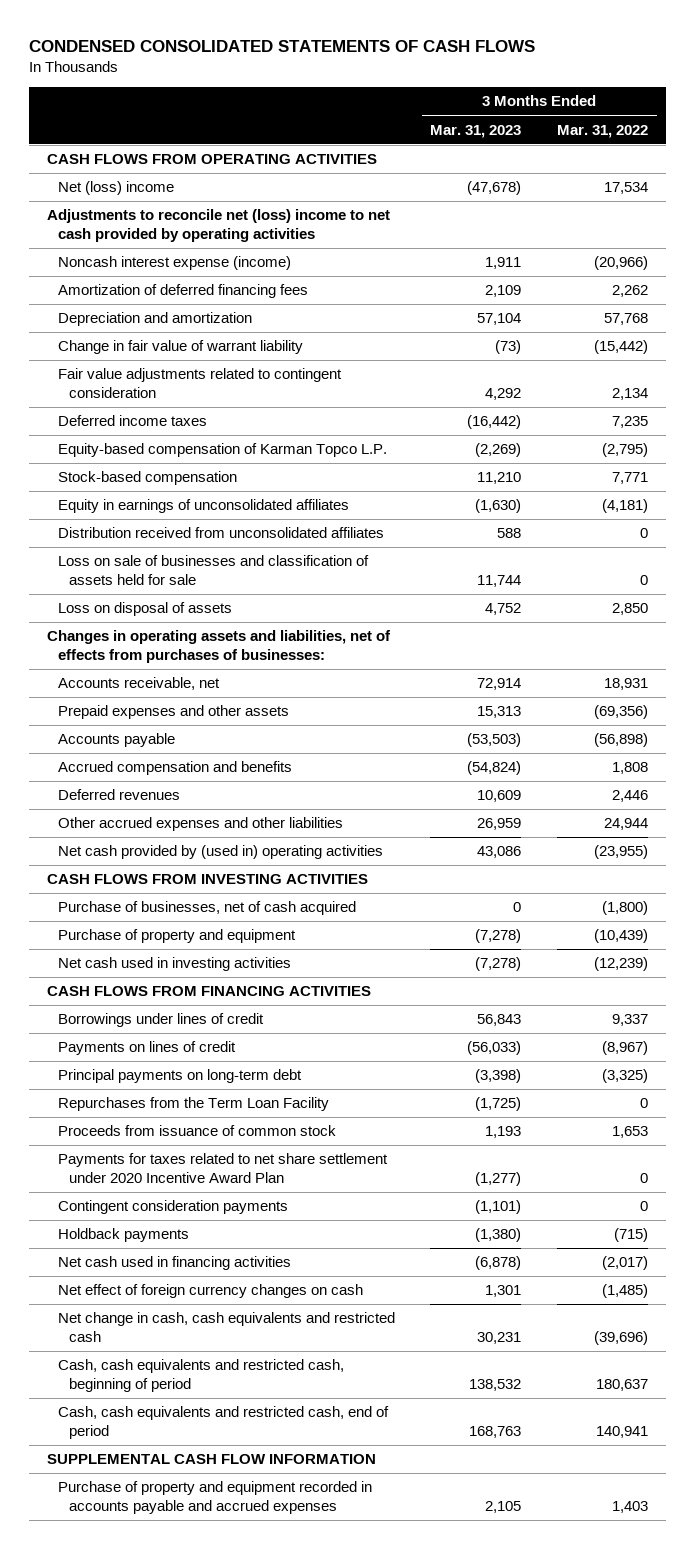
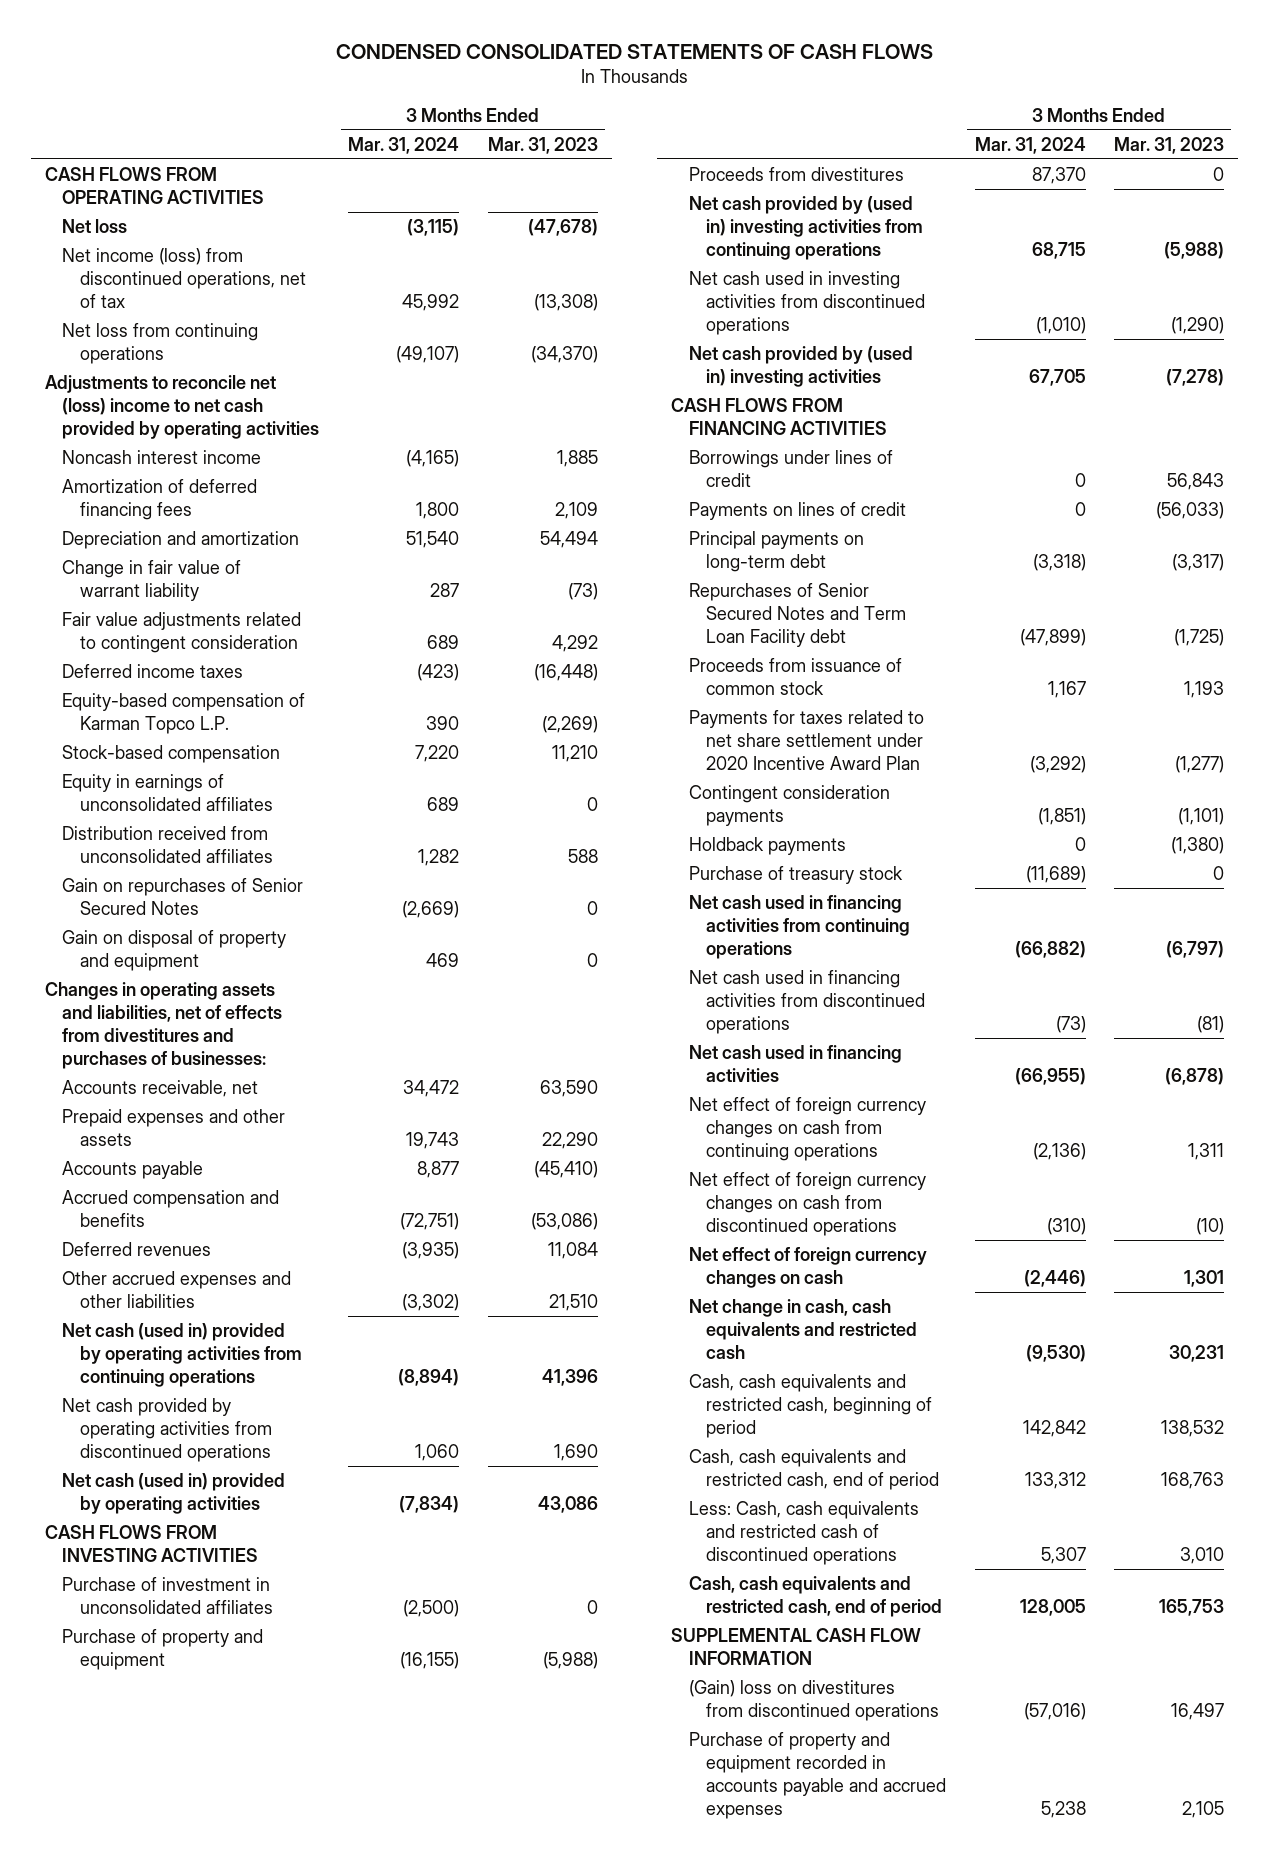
[556,124,648,138] Mar. 31, 2022 -> none
none -> [348,136,460,154] Mar. 31, 2024
none -> [62,219,128,234] Net loss
none -> [62,248,306,309] Net income (loss) from discontinued operations, net of tax
[58,181,175,196] Net (loss) income -> [62,323,259,365] Net loss from continuing operations
[467,181,522,196] (47,678) -> [530,346,598,364] (34,370)
[58,256,292,271] Noncash interest expense (income) -> [62,450,262,465] Noncash interest income
[485,257,522,270] 1,911 -> [556,450,598,468] 1,885
[477,313,522,326] 57,104 -> [539,531,598,549] 54,494
[467,415,522,430] (16,442) -> [533,664,598,682] (16,448)
[475,499,522,514] (1,630) -> [586,797,598,812] 0
[58,555,370,586] Loss on sale of businesses and classification of assets held for sale -> none
[58,602,233,617] Loss on disposal of assets -> none
none -> [62,878,304,916] Gain on repurchases of Senior Secured Notes
none -> [62,930,287,972] Gain on disposal of property and equipment
[46,630,391,664] Changes in operating assets and liabilities, net of effects from purchases of businesses: -> [44,982,283,1070] Changes in operating assets and liabilities, net of effects from divestitures and purchases of businesses:
[477,678,522,691] 72,914 -> [539,1080,598,1098] 63,590
[477,706,522,719] 15,313 -> [541,1132,598,1150] 22,290
[467,733,522,748] (53,503) -> [533,1161,598,1179] (45,410)
[467,761,522,776] (54,824) -> [530,1213,598,1231] (53,086)
[477,790,522,803] 10,609 -> [547,1242,598,1260] 11,084
[477,818,522,831] 26,959 -> [548,1294,598,1312] 21,510
none -> [62,1323,302,1388] Net cash (used in) provided by operating activities from continuing operations
none -> [62,1398,272,1463] Net cash provided by operating activities from discontinued operations
[58,845,384,860] Net cash provided by (used in) operating activities -> [62,1473,286,1515] Net cash (used in) provided by operating activities
[58,901,357,916] Purchase of businesses, net of cash acquired -> none
none -> [62,1577,273,1615] Purchase of investment in unconsolidated affiliates
[475,929,522,944] (7,278) -> [542,1652,598,1670] (5,988)
none -> [688,167,904,182] Proceeds from divestitures
none -> [688,196,924,261] Net cash provided by (used in) investing activities from continuing operations
none -> [688,271,926,336] Net cash used in investing activities from discontinued operations
[58,957,292,972] Net cash used in investing activities -> [688,346,913,388] Net cash provided by (used in) investing activities
[475,1069,522,1084] (3,398) -> [1172,554,1225,572] (3,317)
[58,1097,330,1112] Repurchases from the Term Loan Facility -> [688,583,907,648] Repurchases of Senior Secured Notes and Term Loan Facility debt
none -> [688,866,903,885] Purchase of treasury stock
none -> [688,895,911,960] Net cash used in financing activities from continuing operations
none -> [688,970,926,1035] Net cash used in financing activities from discontinued operations
none -> [688,1097,926,1162] Net effect of foreign currency changes on cash from continuing operations
none -> [688,1172,926,1237] Net effect of foreign currency changes on cash from discontinued operations
none -> [688,1501,919,1566] Less: Cash, cash equivalents and restricted cash of discontinued operations
none -> [688,1576,943,1618] Cash, cash equivalents and restricted cash, end of period
none -> [688,1680,940,1722] (Gain) loss on divestitures from discontinued operations

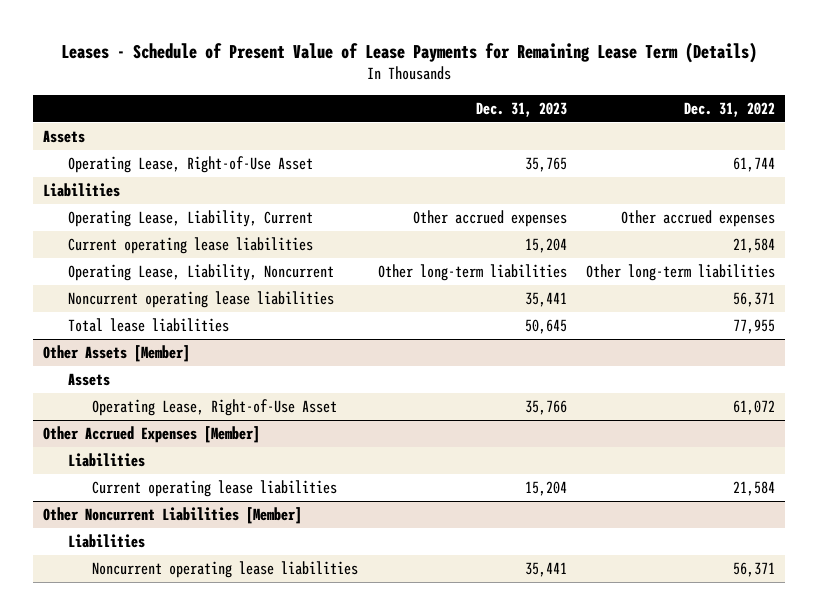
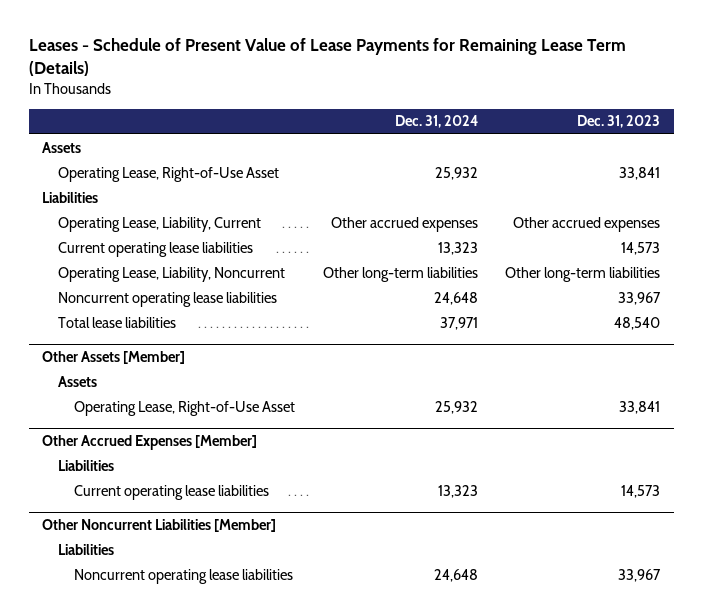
[684,102,776,118] Dec. 31, 2022 -> none
none -> [394,115,478,129] Dec. 31, 2024
[524,156,567,172] 35,765 -> [619,166,661,180] 33,841
[524,237,567,253] 15,204 -> [621,241,661,255] 14,573
[524,291,567,307] 35,441 -> [618,291,662,305] 33,967
[524,318,567,334] 50,645 -> [614,316,661,330] 48,540
[524,399,567,415] 35,766 -> [619,400,661,414] 33,841
[524,480,567,496] 15,204 -> [621,484,661,498] 14,573
[524,561,567,577] 35,441 -> [618,568,662,582] 33,967

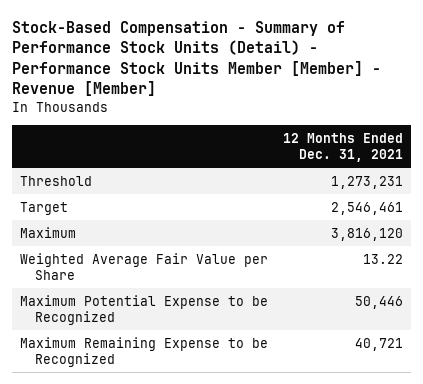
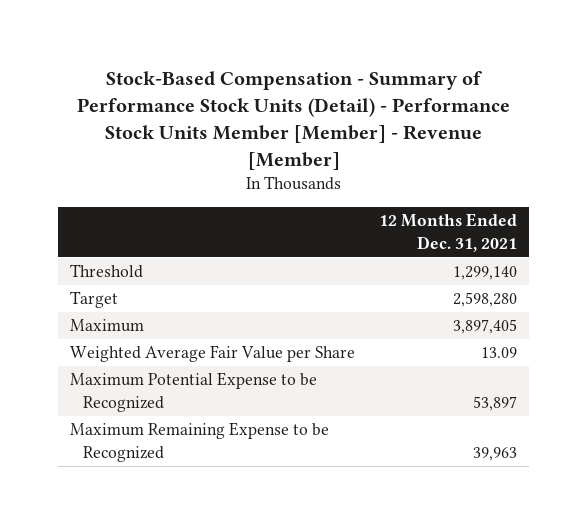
[331,175,404,189] 1,273,231 -> [452,266,517,281] 1,299,140
[331,201,404,215] 2,546,461 -> [452,292,517,308] 2,598,280
[331,227,404,241] 3,816,120 -> [452,319,517,335] 3,897,405
[363,253,404,264] 13.22 -> [480,347,517,359] 13.09
[355,295,404,309] 50,446 -> [472,395,517,411] 53,897
[355,337,404,351] 40,721 -> [472,446,517,461] 39,963

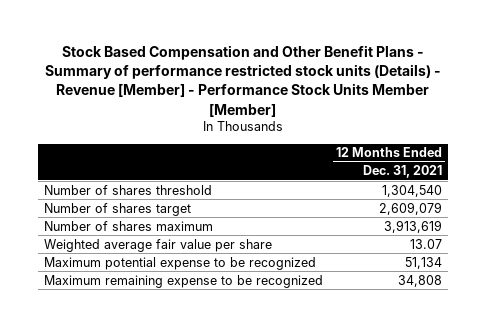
[76,71,510,171] Stock-Based Compensation - Summary of Performance Stock Units (Detail) - Performance Stock Units Member [Member] - Revenue [Member] -> [45,45,442,117] Stock Based Compensation and Other Benefit Plans - Summary of performance restricted stock units (Details) - Revenue [Member] - Performance Stock Units Member [Member]
[70,264,144,279] Threshold -> [44,184,213,195] Number of shares threshold
[452,266,517,281] 1,299,140 -> [381,184,442,197] 1,304,540
[70,291,119,309] Target -> [44,202,192,216] Number of shares target
[452,292,517,308] 2,598,280 -> [378,201,442,215] 2,609,079
[70,319,145,333] Maximum -> [44,220,214,231] Number of shares maximum
[452,319,517,335] 3,897,405 -> [383,219,442,233] 3,913,619
[70,345,356,363] Weighted Average Fair Value per Share -> [44,238,273,252] Weighted average fair value per share
[480,347,517,359] 13.09 -> [409,238,442,249] 13.07
[70,372,318,412] Maximum Potential Expense to be Recognized -> [44,256,317,270] Maximum potential expense to be recognized
[472,395,517,411] 53,897 -> [404,256,442,269] 51,134
[70,422,330,462] Maximum Remaining Expense to be Recognized -> [44,274,324,288] Maximum remaining expense to be recognized
[472,446,517,461] 39,963 -> [397,274,442,287] 34,808

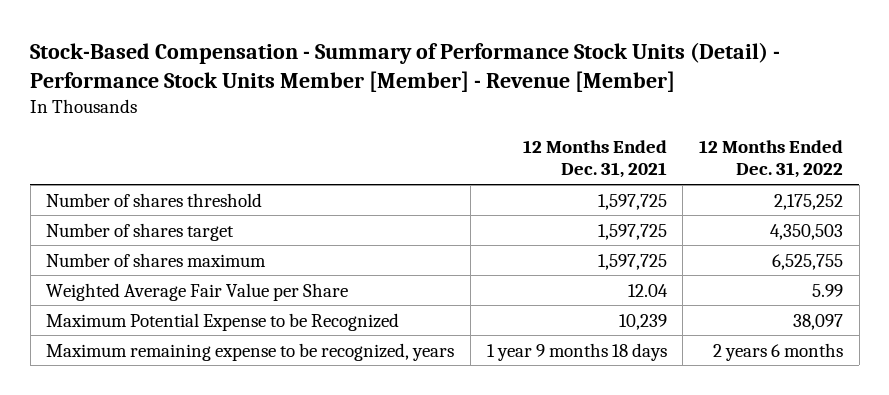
[45,45,442,117] Stock Based Compensation and Other Benefit Plans - Summary of performance restricted stock units (Details) - Revenue [Member] - Performance Stock Units Member [Member] -> [30,41,781,92] Stock-Based Compensation - Summary of Performance Stock Units (Detail) - Performance Stock Units Member [Member] - Revenue [Member]
none -> [699,140,844,179] 12 Months Ended Dec. 31, 2022
[381,184,442,197] 1,304,540 -> [597,193,667,210] 1,597,725
[378,201,442,215] 2,609,079 -> [597,223,667,240] 1,597,725
[383,219,442,233] 3,913,619 -> [597,253,667,270] 1,597,725
[44,238,273,252] Weighted average fair value per share -> [46,282,349,301] Weighted Average Fair Value per Share
[409,238,442,249] 13.07 -> [627,283,668,297] 12.04
[44,256,317,270] Maximum potential expense to be recognized -> [46,312,400,331] Maximum Potential Expense to be Recognized
[404,256,442,269] 51,134 -> [618,313,667,330] 10,239
[44,274,324,288] Maximum remaining expense to be recognized -> [46,342,455,361] Maximum remaining expense to be recognized, years
[397,274,442,287] 34,808 -> [486,342,667,361] 1 year 9 months 18 days

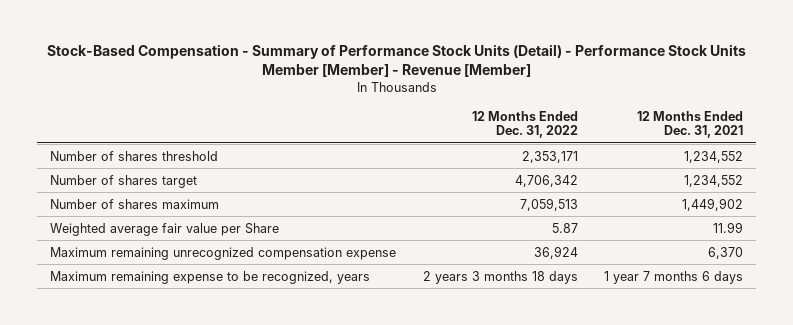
[597,193,667,210] 1,597,725 -> [684,150,744,163] 1,234,552
[774,193,844,210] 2,175,252 -> [521,150,578,163] 2,353,171
[597,223,667,240] 1,597,725 -> [684,174,744,187] 1,234,552
[770,223,844,240] 4,350,503 -> [514,174,578,187] 4,706,342
[597,253,667,270] 1,597,725 -> [682,197,744,211] 1,449,902
[772,253,844,270] 6,525,755 -> [519,197,578,211] 7,059,513
[46,282,349,301] Weighted Average Fair Value per Share -> [50,222,280,236] Weighted average fair value per Share
[627,283,668,297] 12.04 -> [713,221,744,233] 11.99
[812,283,844,297] 5.99 -> [551,222,578,233] 5.87
[46,312,400,331] Maximum Potential Expense to be Recognized -> [50,246,397,260] Maximum remaining unrecognized compensation expense
[618,313,667,330] 10,239 -> [708,246,744,259] 6,370
[793,313,844,330] 38,097 -> [533,245,578,259] 36,924
[486,342,667,361] 1 year 9 months 18 days -> [604,270,744,284] 1 year 7 months 6 days
[713,342,844,361] 2 years 6 months -> [422,270,578,284] 2 years 3 months 18 days

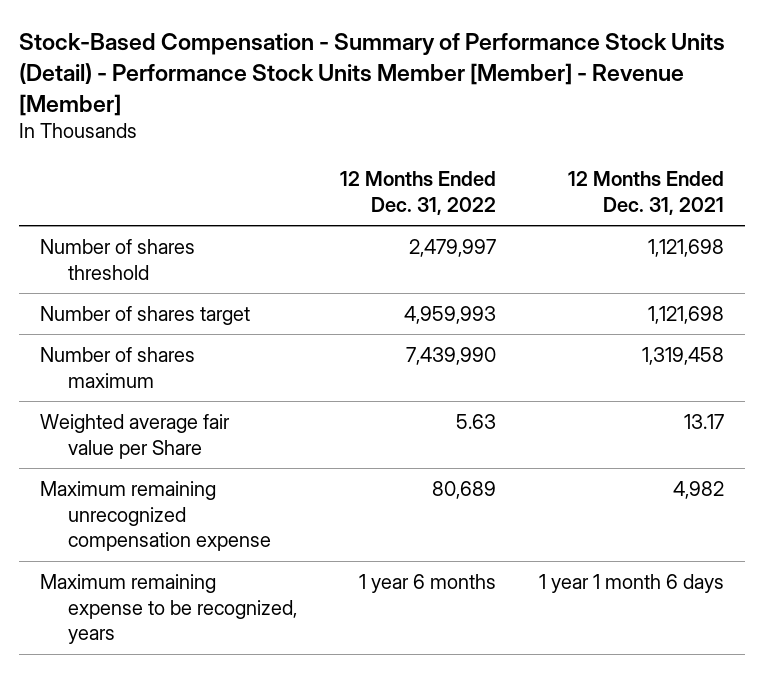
[521,150,578,163] 2,353,171 -> [408,238,496,257] 2,479,997
[684,150,744,163] 1,234,552 -> [647,238,724,257] 1,121,698
[514,174,578,187] 4,706,342 -> [403,305,496,324] 4,959,993
[684,174,744,187] 1,234,552 -> [647,305,724,324] 1,121,698
[519,197,578,211] 7,059,513 -> [405,346,496,365] 7,439,990
[682,197,744,211] 1,449,902 -> [641,346,724,365] 1,319,458
[551,222,578,233] 5.87 -> [455,413,496,429] 5.63
[713,221,744,233] 11.99 -> [683,413,724,429] 13.17
[533,245,578,259] 36,924 -> [431,480,496,499] 80,689
[708,246,744,259] 6,370 -> [672,480,724,499] 4,982
[422,270,578,284] 2 years 3 months 18 days -> [358,573,496,593] 1 year 6 months
[604,270,744,284] 1 year 7 months 6 days -> [538,573,724,593] 1 year 1 month 6 days

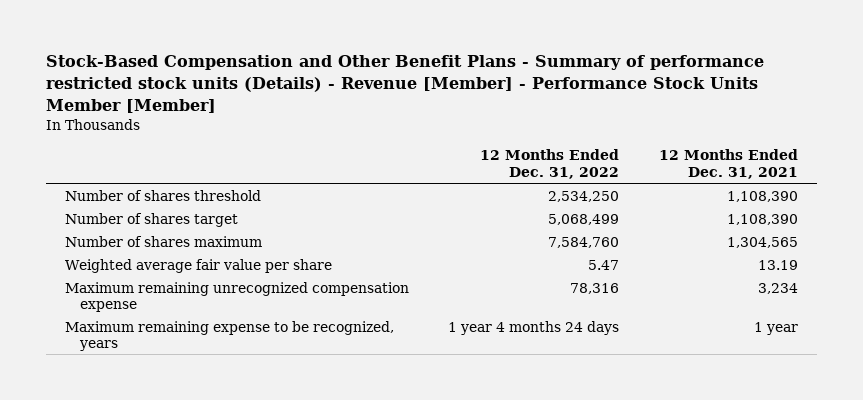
[19,32,726,116] Stock-Based Compensation - Summary of Performance Stock Units (Detail) - Performance Stock Units Member [Member] - Revenue [Member] -> [45,55,764,113] Stock-Based Compensation and Other Benefit Plans - Summary of performance restricted stock units (Details) - Revenue [Member] - Performance Stock Units Member [Member]
[408,238,496,257] 2,479,997 -> [548,190,620,202] 2,534,250
[647,238,724,257] 1,121,698 -> [726,190,798,202] 1,108,390
[403,305,496,324] 4,959,993 -> [548,213,620,225] 5,068,499
[647,305,724,324] 1,121,698 -> [726,213,798,225] 1,108,390
[405,346,496,365] 7,439,990 -> [548,236,620,248] 7,584,760
[641,346,724,365] 1,319,458 -> [726,236,798,248] 1,304,565
[40,413,231,459] Weighted average fair value per Share -> [65,258,333,273] Weighted average fair value per share
[455,413,496,429] 5.63 -> [588,259,620,270] 5.47
[683,413,724,429] 13.17 -> [757,259,798,270] 13.19
[431,480,496,499] 80,689 -> [570,282,620,294] 78,316
[672,480,724,499] 4,982 -> [757,282,798,294] 3,234
[358,573,496,593] 1 year 6 months -> [448,320,620,335] 1 year 4 months 24 days
[538,573,724,593] 1 year 1 month 6 days -> [753,321,798,335] 1 year

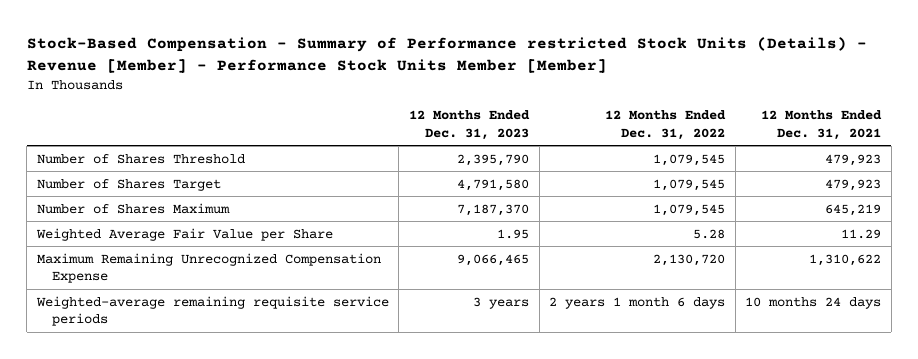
[45,55,764,113] Stock-Based Compensation and Other Benefit Plans - Summary of performance restricted stock units (Details) - Revenue [Member] - Performance Stock Units Member [Member] -> [26,37,867,74] Stock-Based Compensation - Summary of Performance restricted Stock Units (Details) - Revenue [Member] - Performance Stock Units Member [Member]
none -> [409,110,531,140] 12 Months Ended Dec. 31, 2023
[65,320,395,351] Maximum remaining expense to be recognized, years -> none
[65,189,262,201] Number of shares threshold -> [36,153,245,164] Number of Shares Threshold
[548,190,620,202] 2,534,250 -> [653,153,726,166] 1,079,545
[726,190,798,202] 1,108,390 -> [825,153,882,166] 479,923
[65,212,239,227] Number of shares target -> [36,178,221,191] Number of Shares Target
[548,213,620,225] 5,068,499 -> [653,178,726,191] 1,079,545
[726,213,798,225] 1,108,390 -> [825,178,882,191] 479,923
[65,235,263,247] Number of shares maximum -> [36,202,230,214] Number of Shares Maximum
[548,236,620,248] 7,584,760 -> [653,203,726,216] 1,079,545
[726,236,798,248] 1,304,565 -> [825,203,882,216] 645,219
[65,258,333,273] Weighted average fair value per share -> [35,227,333,241] Weighted Average Fair Value per Share
[588,259,620,270] 5.47 -> [693,228,726,239] 5.28
[757,259,798,270] 13.19 -> [841,228,882,239] 11.29
[65,281,410,312] Maximum remaining unrecognized compensation expense -> [36,252,381,284] Maximum Remaining Unrecognized Compensation Expense
[570,282,620,294] 78,316 -> [653,253,726,266] 2,130,720
[757,282,798,294] 3,234 -> [809,253,882,266] 1,310,622
none -> [35,295,389,327] Weighted-average remaining requisite service periods

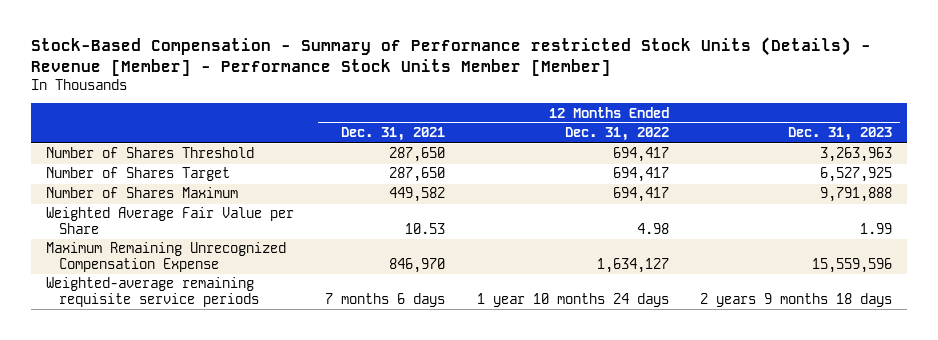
[457,153,530,166] 2,395,790 -> [819,147,892,163] 3,263,963
[653,153,726,166] 1,079,545 -> [612,147,669,163] 694,417
[825,153,882,166] 479,923 -> [389,147,446,163] 287,650
[457,178,530,191] 4,791,580 -> [819,167,892,183] 6,527,925
[653,178,726,191] 1,079,545 -> [612,167,669,183] 694,417
[825,178,882,191] 479,923 -> [389,167,446,183] 287,650
[457,203,530,216] 7,187,370 -> [819,187,892,203] 9,791,888
[653,203,726,216] 1,079,545 -> [612,187,669,203] 694,417
[825,203,882,216] 645,219 -> [389,187,446,203] 449,582
[497,228,530,239] 1.95 -> [859,223,892,235] 1.99
[693,228,726,239] 5.28 -> [636,223,669,235] 4.98
[841,228,882,239] 11.29 -> [405,223,446,235] 10.53
[457,253,530,266] 9,066,465 -> [811,258,892,274] 15,559,596
[653,253,726,266] 2,130,720 -> [596,258,669,274] 1,634,127
[809,253,882,266] 1,310,622 -> [389,258,446,274] 846,970
[473,296,530,309] 3 years -> [699,293,892,308] 2 years 9 months 18 days
[549,296,726,309] 2 years 1 month 6 days -> [476,293,669,308] 1 year 10 months 24 days
[745,296,882,309] 10 months 24 days -> [325,293,446,308] 7 months 6 days

